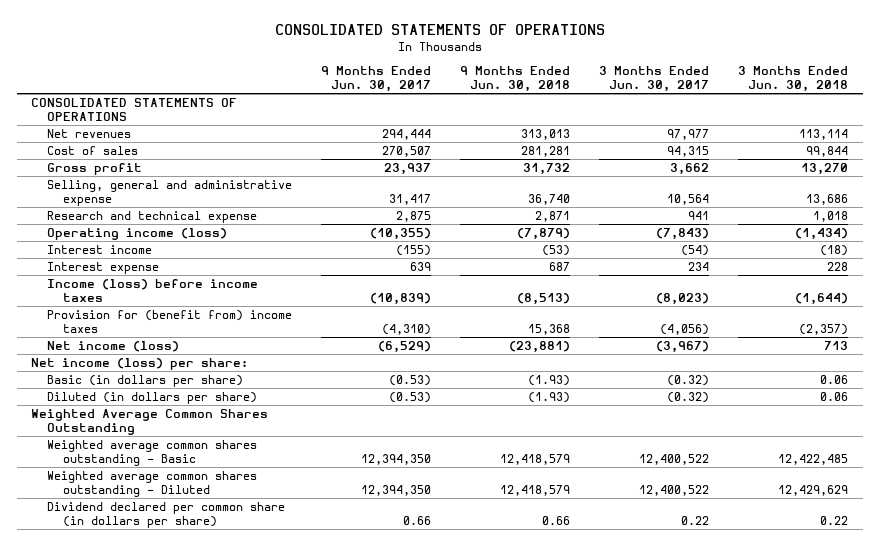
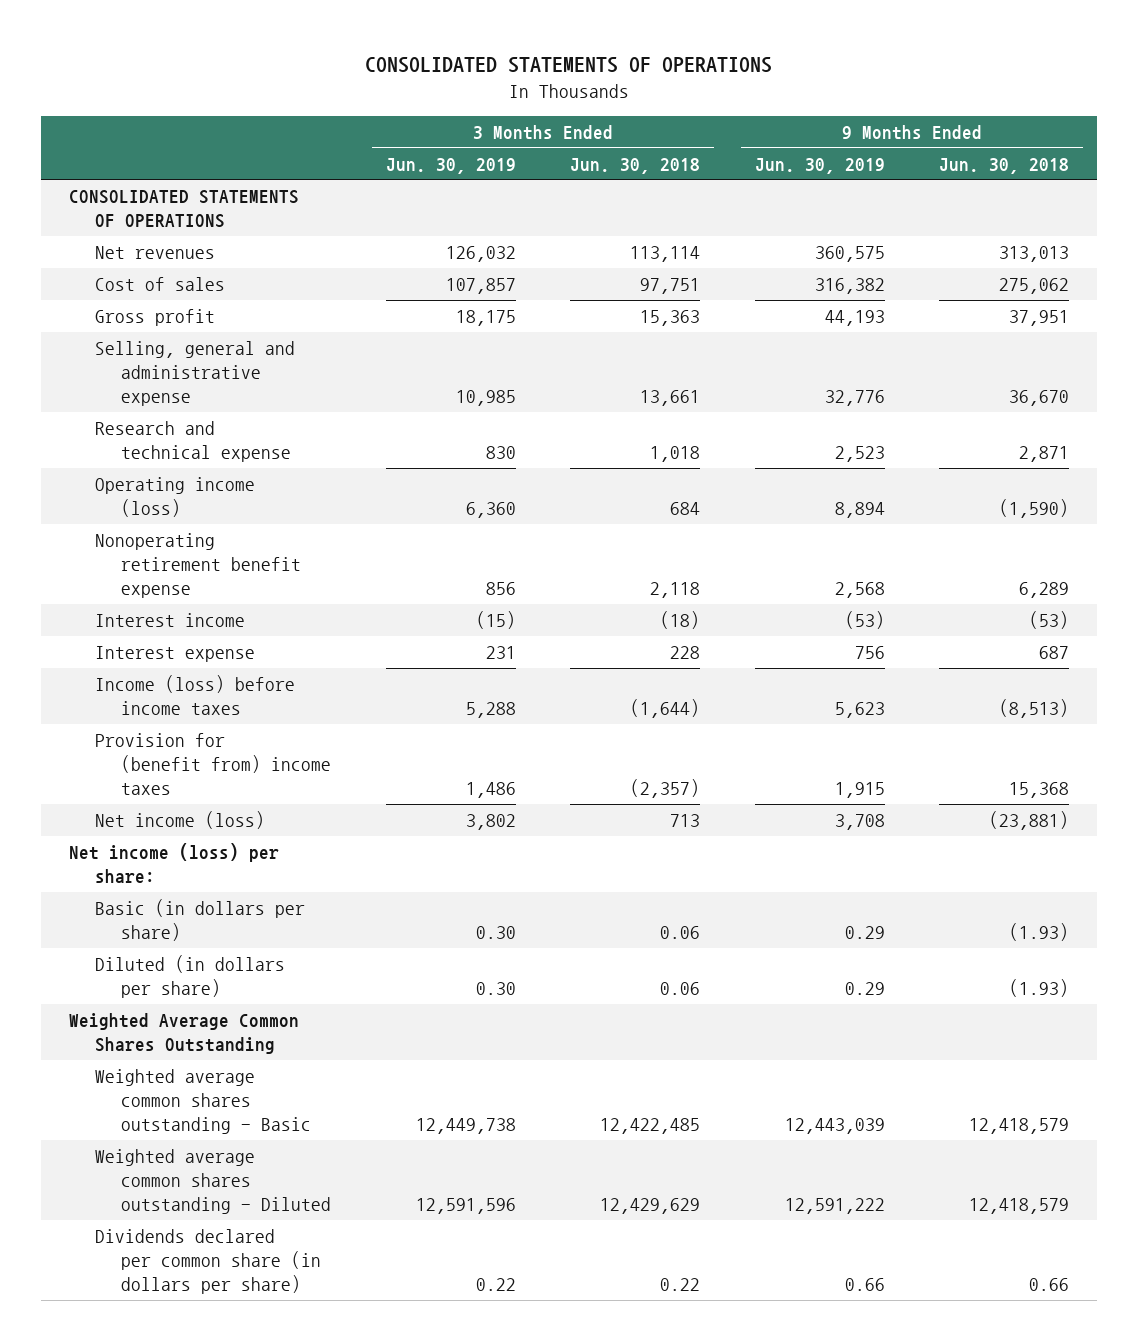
[321,66,432,93] 9 Months Ended Jun. 30, 2017 -> none
[599,66,710,93] 3 Months Ended Jun. 30, 2017 -> none
none -> [385,157,516,174] Jun. 30, 2019
none -> [754,157,885,174] Jun. 30, 2019
[521,146,571,158] 281,281 -> [999,277,1070,294] 275,062
[806,146,849,158] 99,844 -> [640,277,701,294] 97,751
[523,163,571,176] 31,732 -> [1009,309,1070,326] 37,951
[801,163,849,176] 13,270 -> [640,309,701,326] 15,363
[528,193,571,205] 36,740 -> [1009,390,1070,407] 36,670
[806,193,849,205] 13,686 -> [640,390,701,407] 13,661
[517,228,571,241] (7,879) -> [999,499,1070,519] (1,590)
[795,228,849,241] (1,434) -> [670,502,701,516] 684
none -> [94,532,301,599] Nonoperating retirement benefit expense
[47,502,286,528] Dividend declared per common share (in dollars per share) -> [94,1228,321,1295] Dividends declared per common share (in dollars per share)

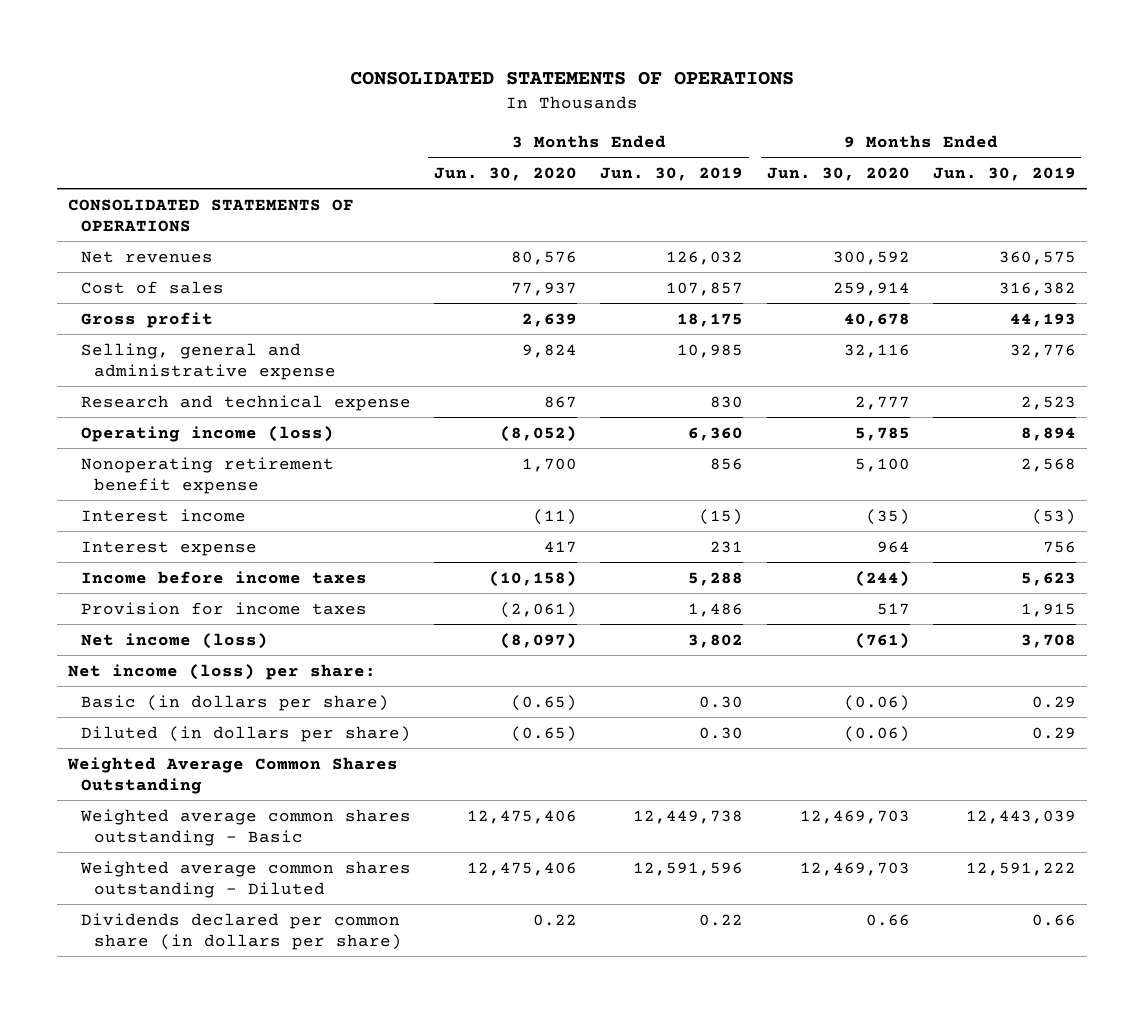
[570,157,701,174] Jun. 30, 2018 -> none
[939,157,1070,174] Jun. 30, 2018 -> none
none -> [434,166,578,181] Jun. 30, 2020
none -> [766,166,910,181] Jun. 30, 2020
[94,674,295,716] Income (loss) before income taxes -> [81,570,368,584] Income before income taxes
[94,732,331,796] Provision for (benefit from) income taxes -> [81,601,368,615] Provision for income taxes

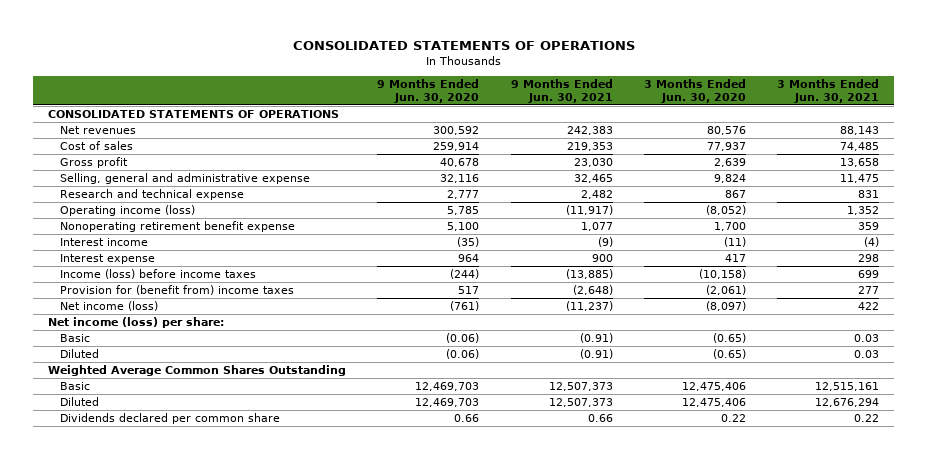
[600,166,744,181] Jun. 30, 2019 -> none
[932,166,1076,181] Jun. 30, 2019 -> none
none -> [510,78,613,103] 9 Months Ended Jun. 30, 2021
none -> [776,78,879,103] 3 Months Ended Jun. 30, 2021
[81,570,368,584] Income before income taxes -> [59,268,256,279] Income (loss) before income taxes
[81,601,368,615] Provision for income taxes -> [59,284,294,295] Provision for (benefit from) income taxes
[81,694,390,711] Basic (in dollars per share) -> [59,333,90,342] Basic
[81,725,412,742] Diluted (in dollars per share) -> [59,348,99,358] Diluted
[80,808,412,846] Weighted average common shares outstanding - Basic -> [59,381,90,390] Basic
[80,860,412,898] Weighted average common shares outstanding - Diluted -> [59,396,99,406] Diluted
[81,912,402,950] Dividends declared per common share (in dollars per share) -> [59,412,280,424] Dividends declared per common share

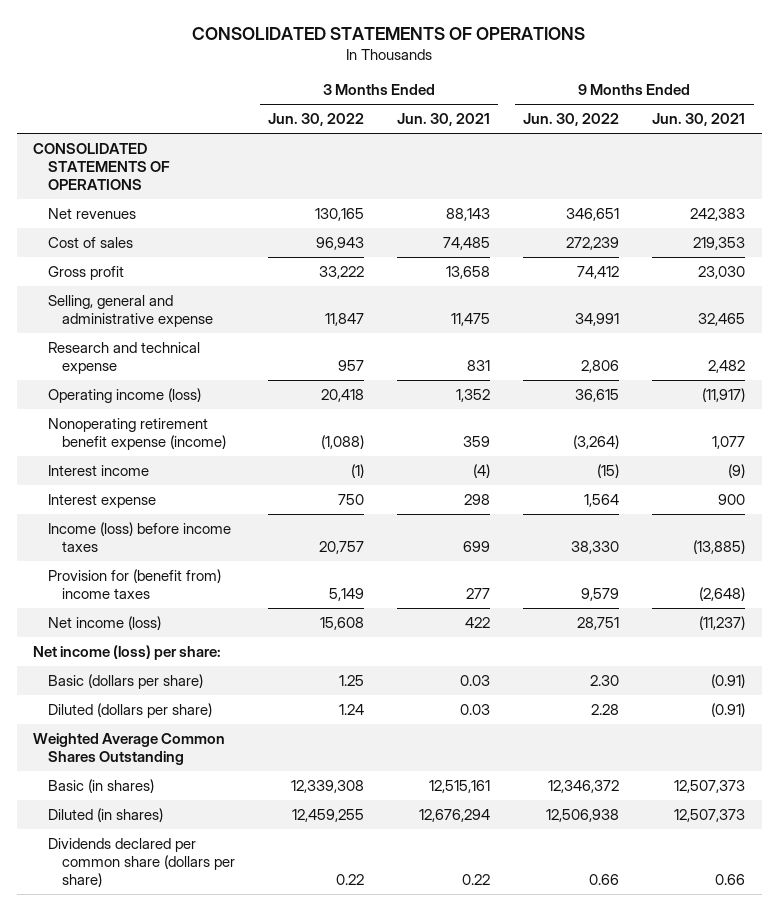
[377,78,480,103] 9 Months Ended Jun. 30, 2020 -> none
[643,78,746,103] 3 Months Ended Jun. 30, 2020 -> none
none -> [268,113,365,127] Jun. 30, 2022
none -> [523,113,620,127] Jun. 30, 2022
[59,220,295,232] Nonoperating retirement benefit expense -> [47,417,226,451] Nonoperating retirement benefit expense (income)
[59,333,90,342] Basic -> [47,673,203,689] Basic (dollars per share)
[59,348,99,358] Diluted -> [47,702,212,718] Diluted (dollars per share)
[59,381,90,390] Basic -> [47,778,154,793] Basic (in shares)
[59,396,99,406] Diluted -> [47,807,163,822] Diluted (in shares)
[59,412,280,424] Dividends declared per common share -> [47,837,235,888] Dividends declared per common share (dollars per share)

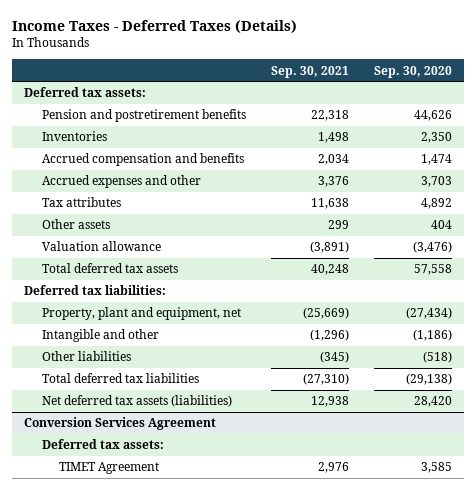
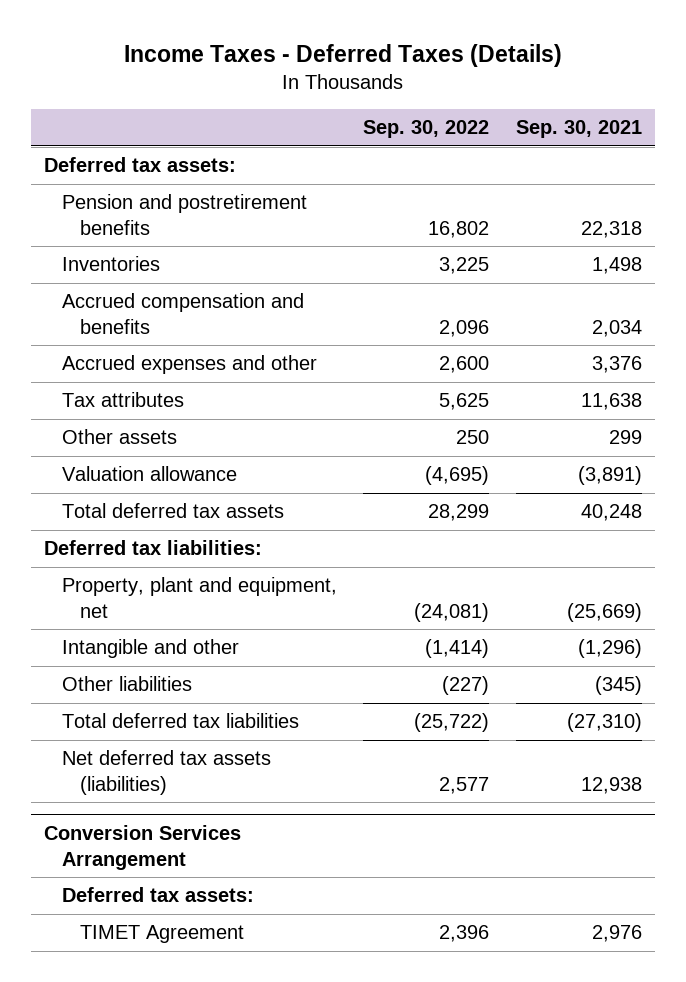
[373,65,452,78] Sep. 30, 2020 -> none
none -> [363,120,490,139] Sep. 30, 2022
[24,417,217,431] Conversion Services Agreement -> [44,825,242,870] Conversion Services Arrangement

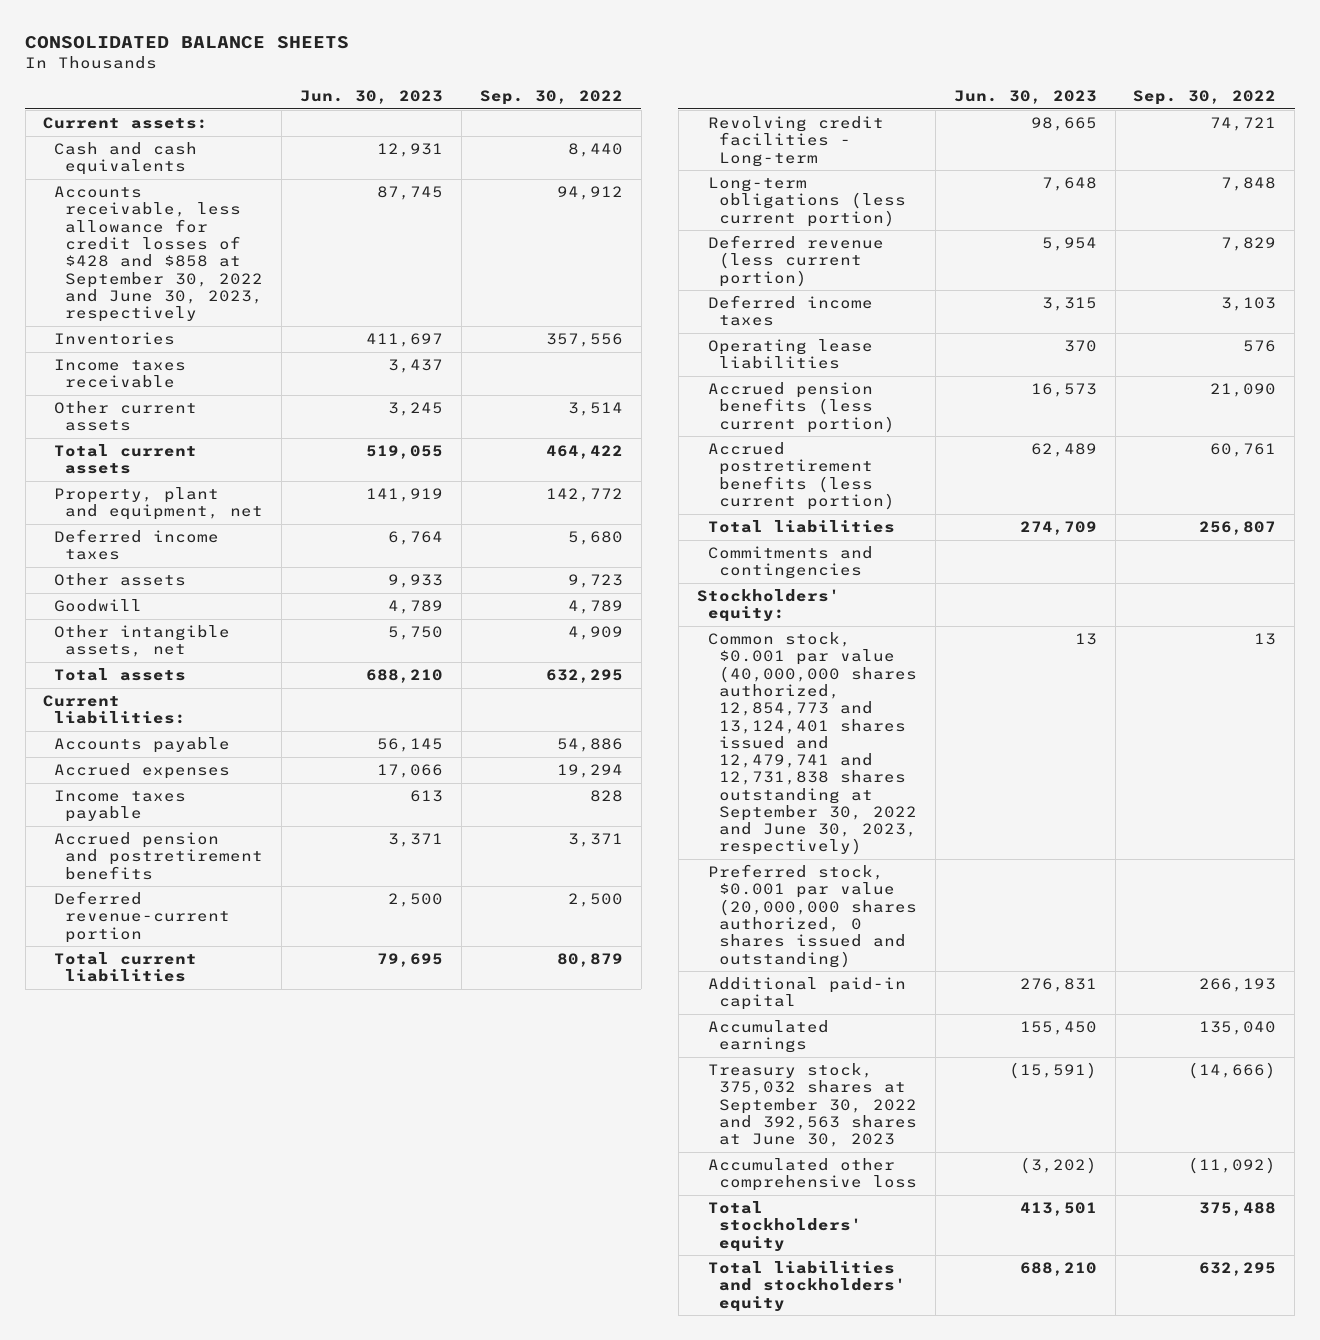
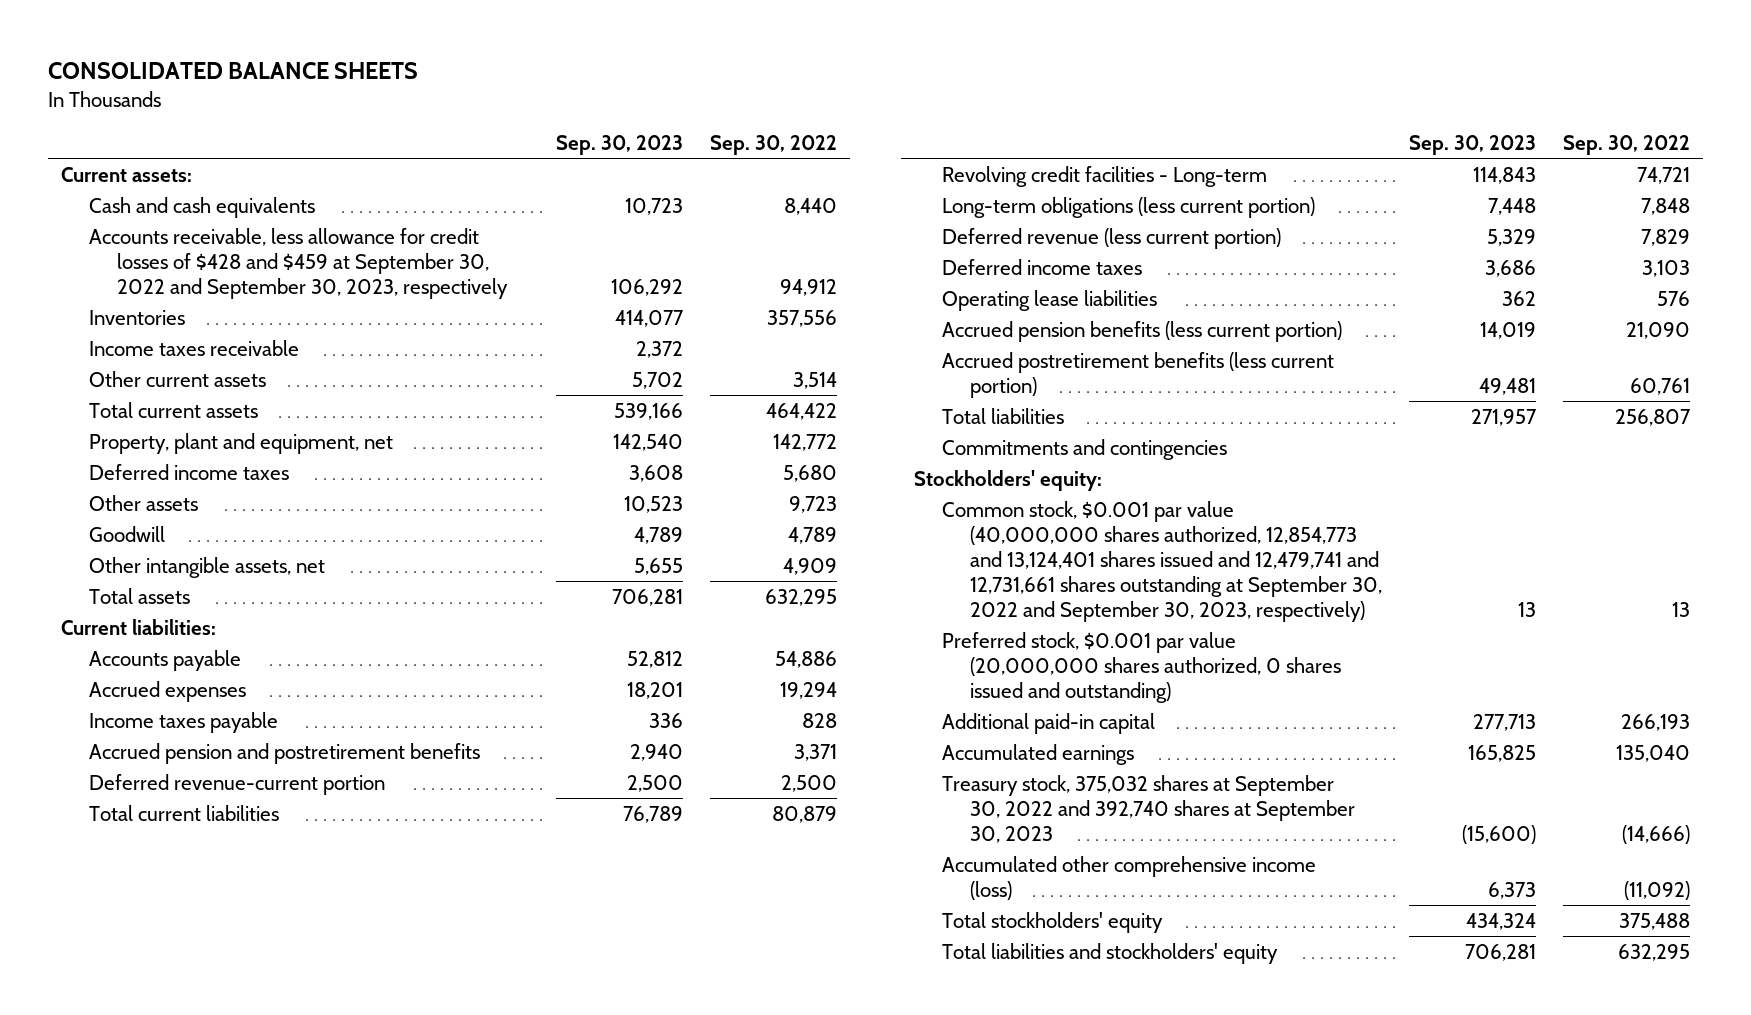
[300,90,444,105] Jun. 30, 2023 -> none
none -> [555,135,683,156] Sep. 30, 2023
[54,186,264,323] Accounts receivable, less allowance for credit losses of $428 and $858 at September 30, 2022 and June 30, 2023, respectively -> [89,227,509,299] Accounts receivable, less allowance for credit losses of $428 and $459 at September 30, 2022 and September 30, 2023, respectively
[707,632,917,856] Common stock, $0.001 par value (40,000,000 shares authorized, 12,854,773 and 13,124,401 shares issued and 12,479,741 and 12,731,838 shares outstanding at September 30, 2022 and June 30, 2023, respectively) -> [942,500,1383,622] Common stock, $0.001 par value (40,000,000 shares authorized, 12,854,773 and 13,124,401 shares issued and 12,479,741 and 12,731,661 shares outstanding at September 30, 2022 and September 30, 2023, respectively)
[707,1063,917,1148] Treasury stock, 375,032 shares at September 30, 2022 and 392,563 shares at June 30, 2023 -> [942,774,1356,843] Treasury stock, 375,032 shares at September 30, 2022 and 392,740 shares at September 30, 2023
[707,1158,917,1192] Accumulated other comprehensive loss -> [942,855,1317,900] Accumulated other comprehensive income (loss)

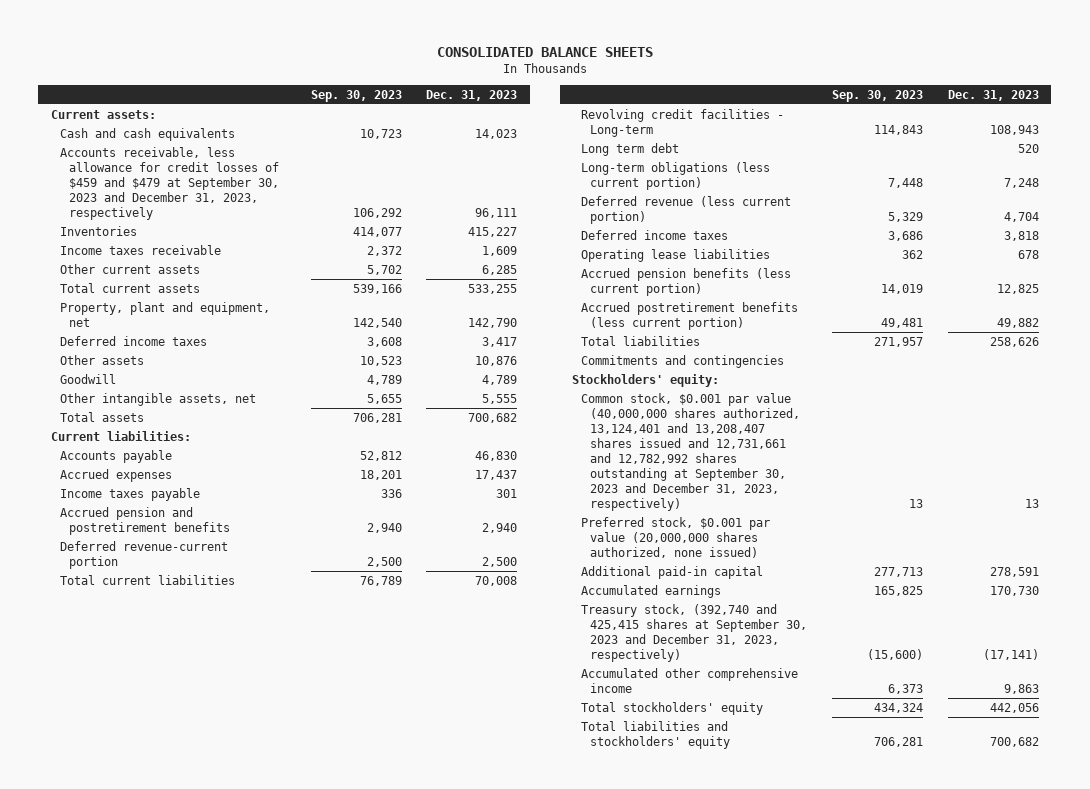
[709,135,837,156] Sep. 30, 2022 -> none
none -> [426,89,518,101] Dec. 31, 2023
[89,227,509,299] Accounts receivable, less allowance for credit losses of $428 and $459 at September 30, 2022 and September 30, 2023, respectively -> [59,146,279,220] Accounts receivable, less allowance for credit losses of $459 and $479 at September 30, 2023 and December 31, 2023, respectively
none -> [581,142,680,156] Long term debt
[942,500,1383,622] Common stock, $0.001 par value (40,000,000 shares authorized, 12,854,773 and 13,124,401 shares issued and 12,479,741 and 12,731,661 shares outstanding at September 30, 2022 and September 30, 2023, respectively) -> [581,392,801,511] Common stock, $0.001 par value (40,000,000 shares authorized, 13,124,401 and 13,208,407 shares issued and 12,731,661 and 12,782,992 shares outstanding at September 30, 2023 and December 31, 2023, respectively)
[942,631,1342,703] Preferred stock, $0.001 par value (20,000,000 shares authorized, 0 shares issued and outstanding) -> [581,516,771,558] Preferred stock, $0.001 par value (20,000,000 shares authorized, none issued)
[942,774,1356,843] Treasury stock, 375,032 shares at September 30, 2022 and 392,740 shares at September 30, 2023 -> [581,603,808,662] Treasury stock, (392,740 and 425,415 shares at September 30, 2023 and December 31, 2023, respectively)
[942,855,1317,900] Accumulated other comprehensive income (loss) -> [581,667,799,693] Accumulated other comprehensive income

